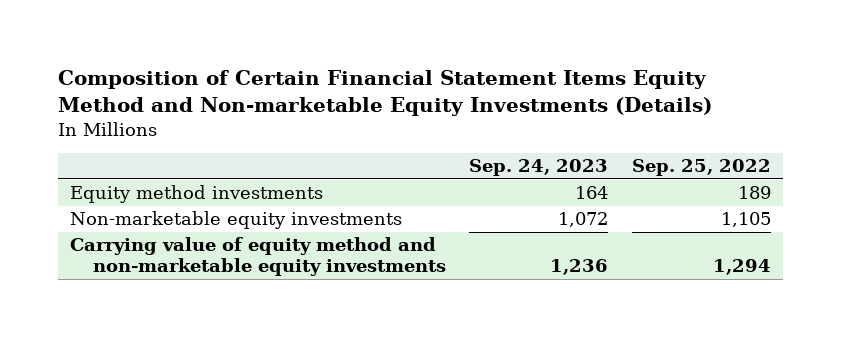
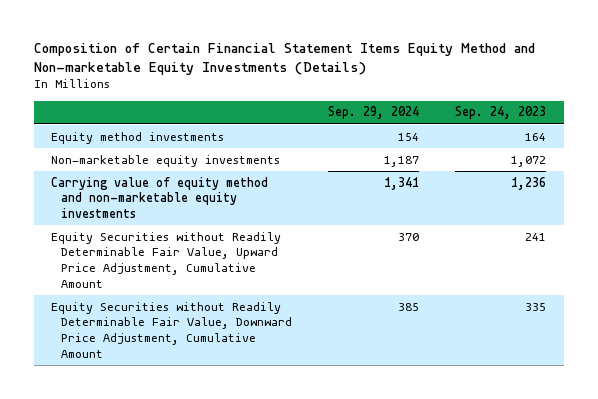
[631,159,771,177] Sep. 25, 2022 -> none
none -> [328,106,420,120] Sep. 29, 2024
none -> [51,231,282,288] Equity Securities without Readily Determinable Fair Value, Upward Price Adjustment, Cumulative Amount
none -> [51,301,293,358] Equity Securities without Readily Determinable Fair Value, Downward Price Adjustment, Cumulative Amount

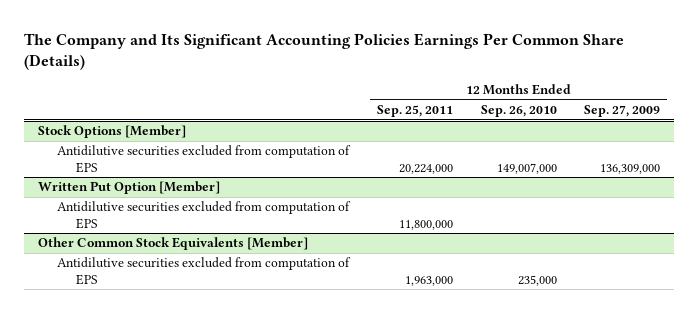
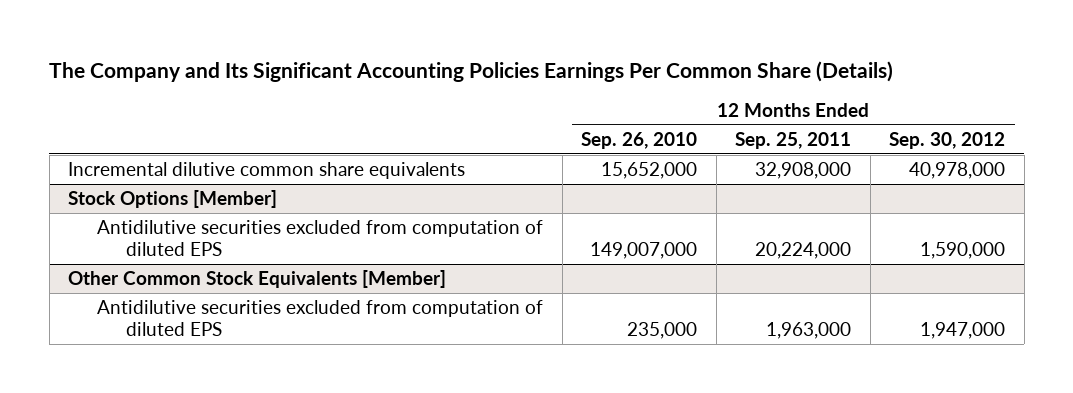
[584,105,661,118] Sep. 27, 2009 -> none
none -> [889,131,1006,149] Sep. 30, 2012
none -> [68,162,466,180] Incremental dilutive common share equivalents
[37,181,220,195] Written Put Option [Member] -> none
[56,201,351,229] Antidilutive securities excluded from computation of EPS -> none
[56,145,351,173] Antidilutive securities excluded from computation of EPS -> [97,220,544,256] Antidilutive securities excluded from computation of diluted EPS
[56,257,351,285] Antidilutive securities excluded from computation of EPS -> [97,300,544,336] Antidilutive securities excluded from computation of diluted EPS

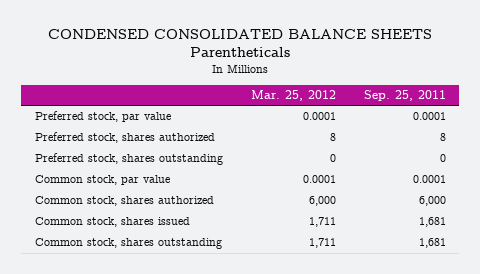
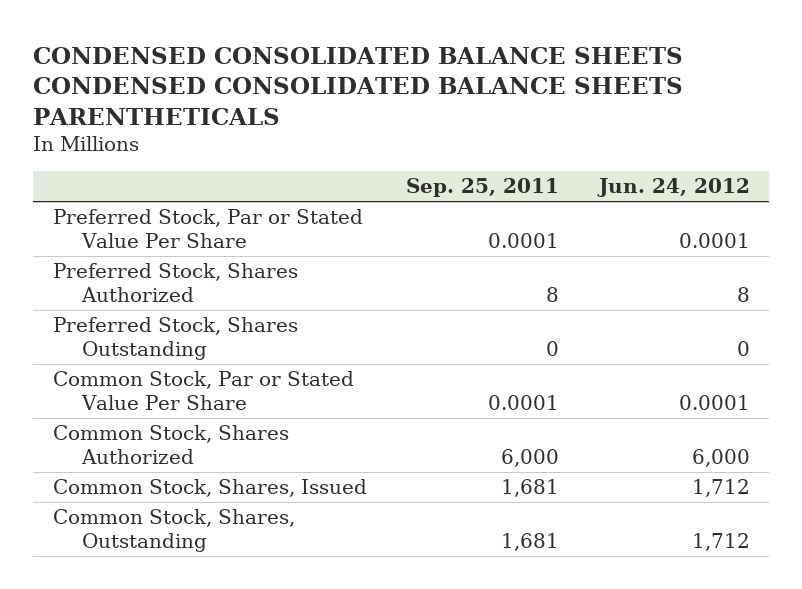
[48,28,433,58] CONDENSED CONSOLIDATED BALANCE SHEETS Parentheticals -> [33,46,684,125] CONDENSED CONSOLIDATED BALANCE SHEETS CONDENSED CONSOLIDATED BALANCE SHEETS PARENTHETICALS
[250,90,336,102] Mar. 25, 2012 -> none
none -> [596,178,750,198] Jun. 24, 2012
[34,111,171,123] Preferred stock, par value -> [52,209,363,249] Preferred Stock, Par or Stated Value Per Share
[34,132,215,144] Preferred stock, shares authorized -> [52,263,298,303] Preferred Stock, Shares Authorized
[34,153,223,166] Preferred stock, shares outstanding -> [52,317,298,361] Preferred Stock, Shares Outstanding
[34,175,170,186] Common stock, par value -> [52,371,354,411] Common Stock, Par or Stated Value Per Share
[34,196,214,207] Common stock, shares authorized -> [52,425,289,465] Common Stock, Shares Authorized
[34,217,190,228] Common stock, shares issued -> [52,479,367,498] Common Stock, Shares, Issued
[34,238,222,250] Common stock, shares outstanding -> [52,509,295,553] Common Stock, Shares, Outstanding

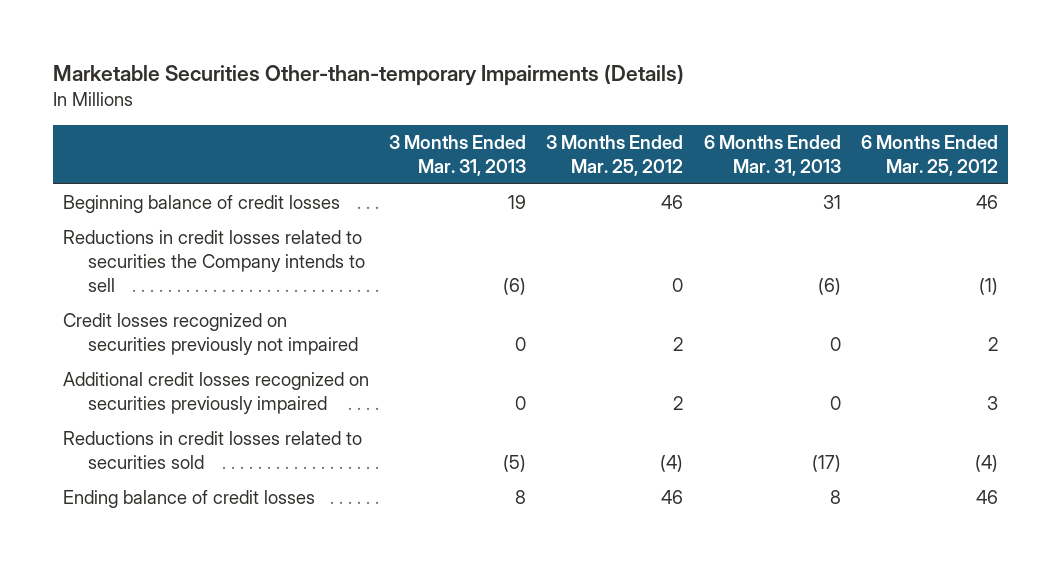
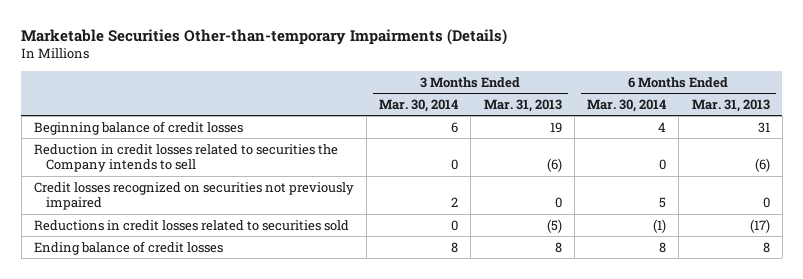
[546,134,684,176] 3 Months Ended Mar. 25, 2012 -> none
[861,134,999,176] 6 Months Ended Mar. 25, 2012 -> none
none -> [379,99,459,113] Mar. 30, 2014
none -> [587,99,667,113] Mar. 30, 2014
[62,372,369,415] Additional credit losses recognized on securities previously impaired -> none
[62,230,365,292] Reductions in credit losses related to securities the Company intends to sell -> [33,143,338,173] Reduction in credit losses related to securities the Company intends to sell
[62,313,358,356] Credit losses recognized on securities previously not impaired -> [33,181,354,211] Credit losses recognized on securities not previously impaired

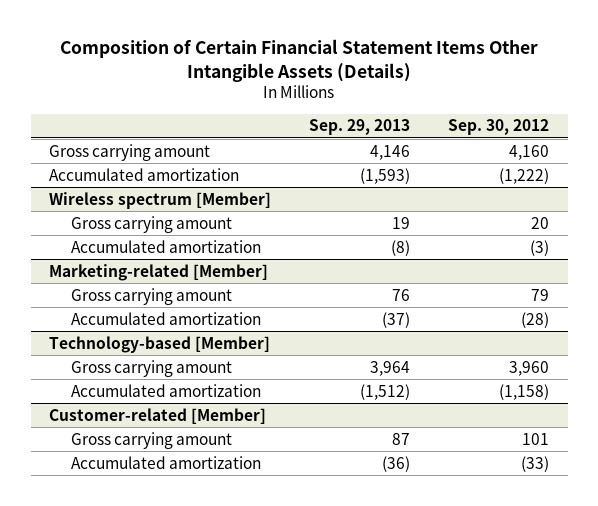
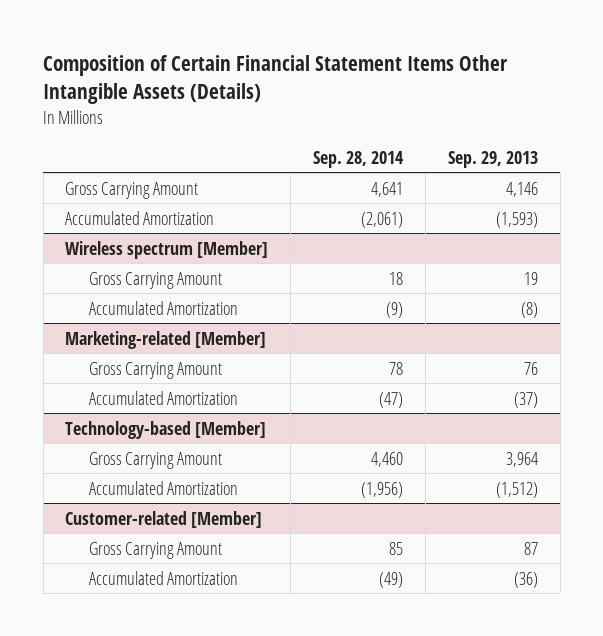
[447,119,549,136] Sep. 30, 2012 -> none
none -> [313,150,405,168] Sep. 28, 2014
[49,143,211,161] Gross carrying amount -> [65,181,199,199] Gross Carrying Amount
[49,167,240,181] Accumulated amortization -> [65,210,215,225] Accumulated Amortization
[70,215,232,233] Gross carrying amount -> [89,271,223,289] Gross Carrying Amount
[70,239,261,253] Accumulated amortization -> [89,300,239,315] Accumulated Amortization
[70,287,232,305] Gross carrying amount -> [89,361,223,379] Gross Carrying Amount
[70,311,261,325] Accumulated amortization -> [89,390,239,405] Accumulated Amortization
[70,359,232,377] Gross carrying amount -> [89,451,223,469] Gross Carrying Amount
[70,383,261,397] Accumulated amortization -> [89,480,239,495] Accumulated Amortization
[70,431,232,449] Gross carrying amount -> [89,541,223,559] Gross Carrying Amount
[70,455,261,469] Accumulated amortization -> [89,570,239,585] Accumulated Amortization

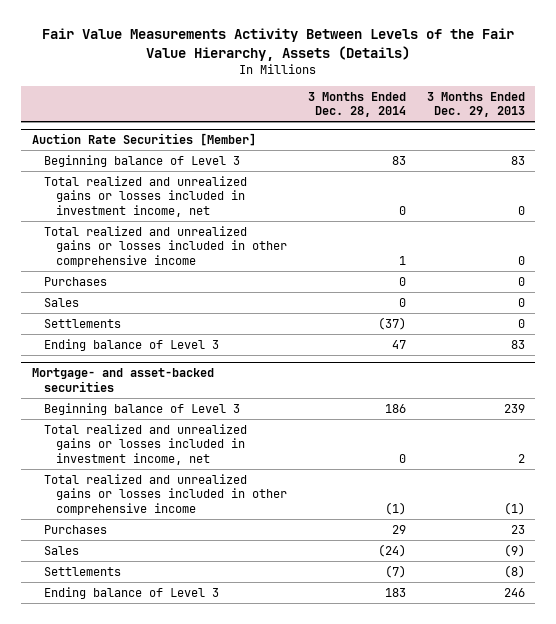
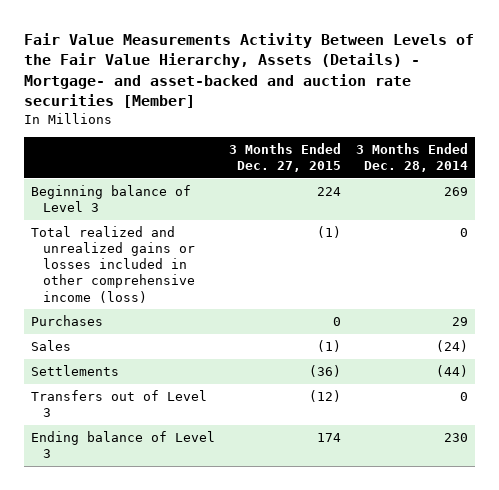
[42,28,515,61] Fair Value Measurements Activity Between Levels of the Fair Value Hierarchy, Assets (Details) -> [24,32,475,109] Fair Value Measurements Activity Between Levels of the Fair Value Hierarchy, Assets (Details) - Mortgage- and asset-backed and auction rate securities [Member]
[426,91,525,118] 3 Months Ended Dec. 29, 2013 -> none
none -> [229,143,342,173] 3 Months Ended Dec. 27, 2015
[31,133,256,147] Auction Rate Securities [Member] -> none
[43,175,247,218] Total realized and unrealized gains or losses included in investment income, net -> none
[43,276,107,286] Purchases -> none
[43,297,79,307] Sales -> none
[43,318,121,328] Settlements -> none
[43,338,219,351] Ending balance of Level 3 -> none
[31,368,214,392] Mortgage- and asset-backed securities -> none
[43,402,240,415] Beginning balance of Level 3 -> none
[43,423,247,466] Total realized and unrealized gains or losses included in investment income, net -> none
[43,473,287,516] Total realized and unrealized gains or losses included in other comprehensive income -> none
[391,155,406,165] 83 -> [443,187,468,197] 269
[43,225,287,268] Total realized and unrealized gains or losses included in other comprehensive income -> [31,226,195,303] Total realized and unrealized gains or losses included in other comprehensive income (loss)
[398,256,406,266] 1 -> [459,228,468,238] 0
[384,564,406,578] (7) -> [435,365,468,378] (44)
none -> [31,390,208,418] Transfers out of Level 3
[384,587,406,597] 183 -> [443,433,468,443] 230

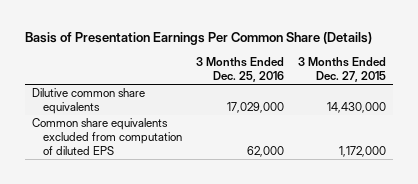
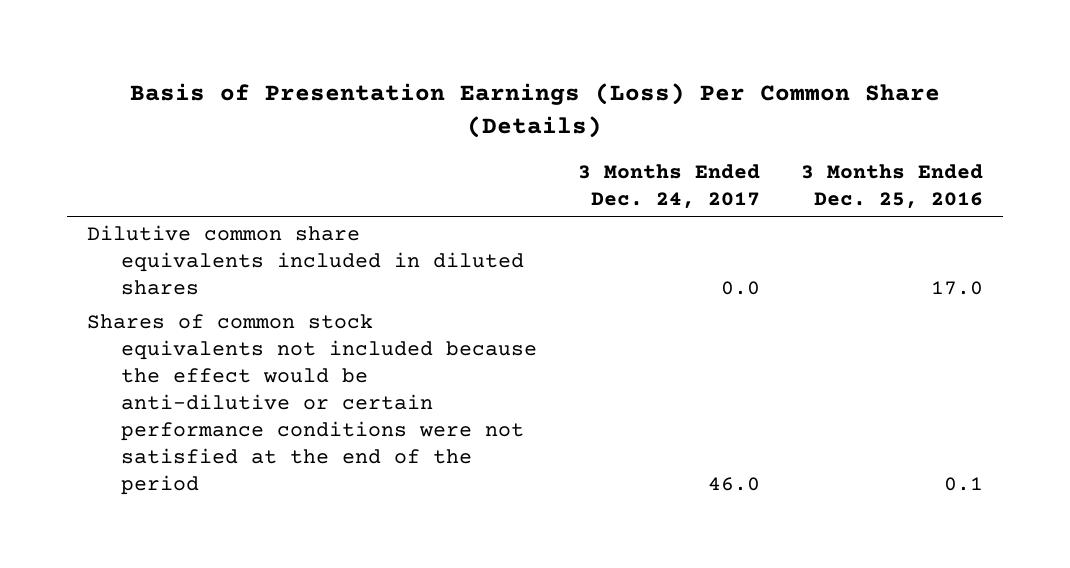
[24,32,372,46] Basis of Presentation Earnings Per Common Share (Details) -> [129,83,940,139] Basis of Presentation Earnings (Loss) Per Common Share (Details)
[298,57,387,82] 3 Months Ended Dec. 27, 2015 -> none
none -> [577,164,760,210] 3 Months Ended Dec. 24, 2017
[31,118,183,155] Common share equivalents excluded from computation of diluted EPS -> none
[31,88,145,115] Dilutive common share equivalents -> [87,225,524,296] Dilutive common share equivalents included in diluted shares
[227,102,285,114] 17,029,000 -> [930,281,983,296] 17.0
none -> [87,314,537,495] Shares of common stock equivalents not included because the effect would be anti-dilutive or certain performance conditions were not satisfied at the end of the period

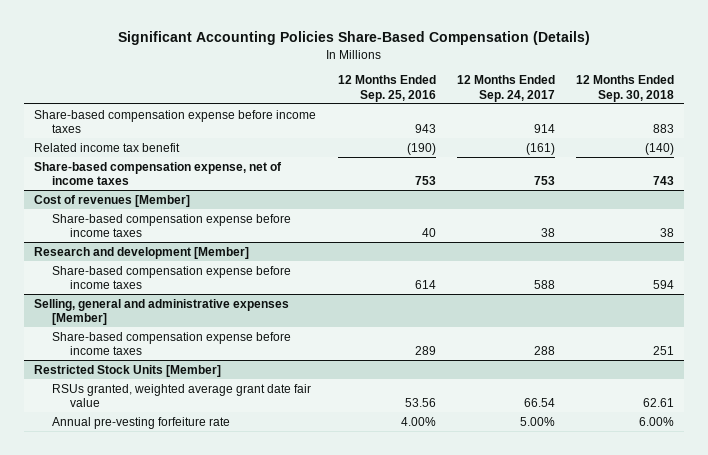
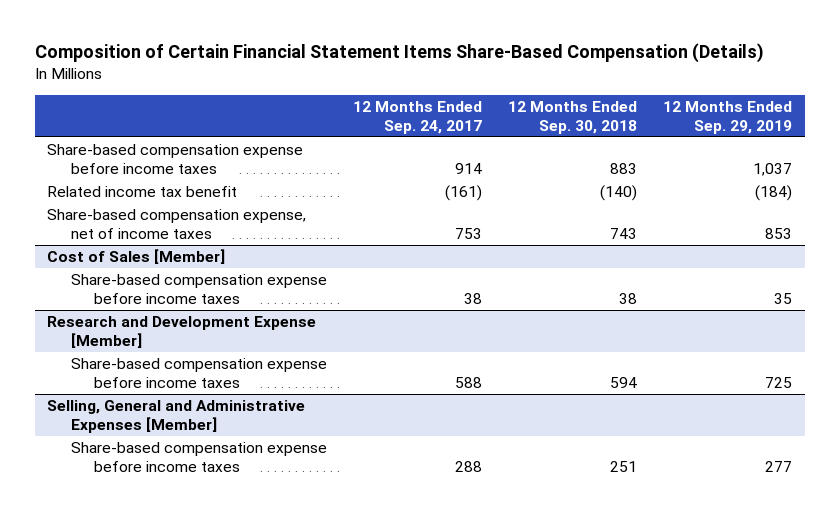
[118,31,591,46] Significant Accounting Policies Share-Based Compensation (Details) -> [34,43,764,64] Composition of Certain Financial Statement Items Share-Based Compensation (Details)
[337,75,436,102] 12 Months Ended Sep. 25, 2016 -> none
none -> [662,100,792,134] 12 Months Ended Sep. 29, 2019
[34,194,191,207] Cost of revenues [Member] -> [47,248,226,264] Cost of Sales [Member]
[34,246,250,259] Research and development [Member] -> [47,315,317,348] Research and Development Expense [Member]
[34,298,290,326] Selling, general and administrative expenses [Member] -> [47,399,306,433] Selling, General and Administrative Expenses [Member]
[34,364,222,377] Restricted Stock Units [Member] -> none
[52,383,312,408] RSUs granted, weighted average grant date fair value -> none
[52,416,231,429] Annual pre-vesting forfeiture rate -> none

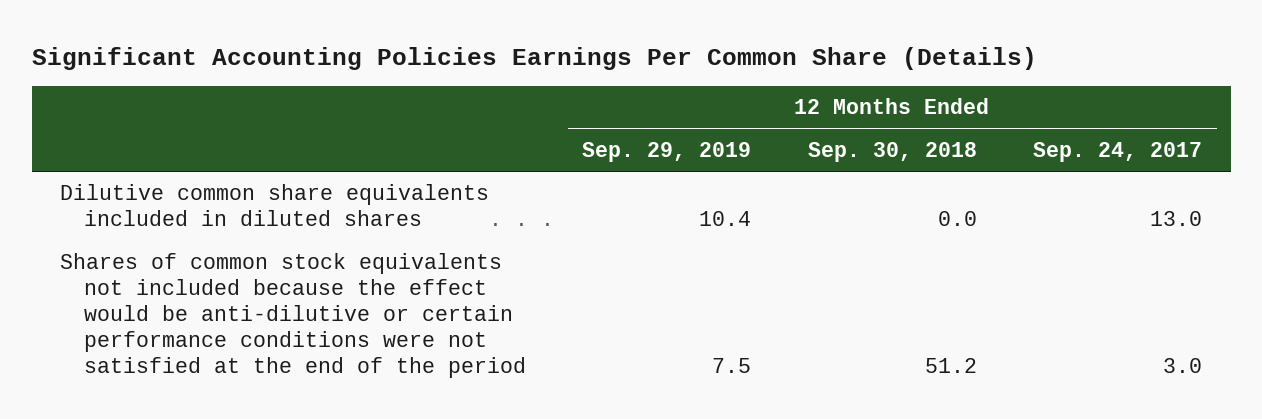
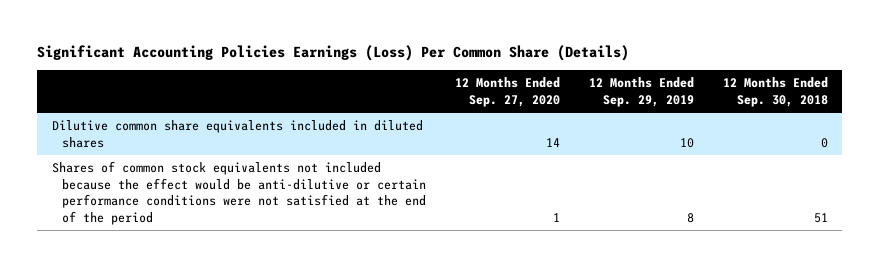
[31,46,1037,70] Significant Accounting Policies Earnings Per Common Share (Details) -> [37,45,630,62] Significant Accounting Policies Earnings (Loss) Per Common Share (Details)
[1033,141,1203,162] Sep. 24, 2017 -> none
none -> [455,77,561,107] 12 Months Ended Sep. 27, 2020
[699,211,752,227] 10.4 -> [679,137,694,148] 10
[937,211,977,227] 0.0 -> [820,137,828,148] 0
[712,357,752,373] 7.5 -> [686,212,694,223] 8
[924,357,977,373] 51.2 -> [813,212,828,223] 51

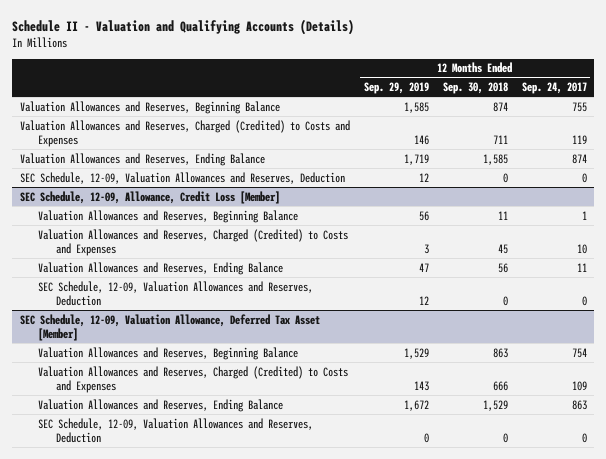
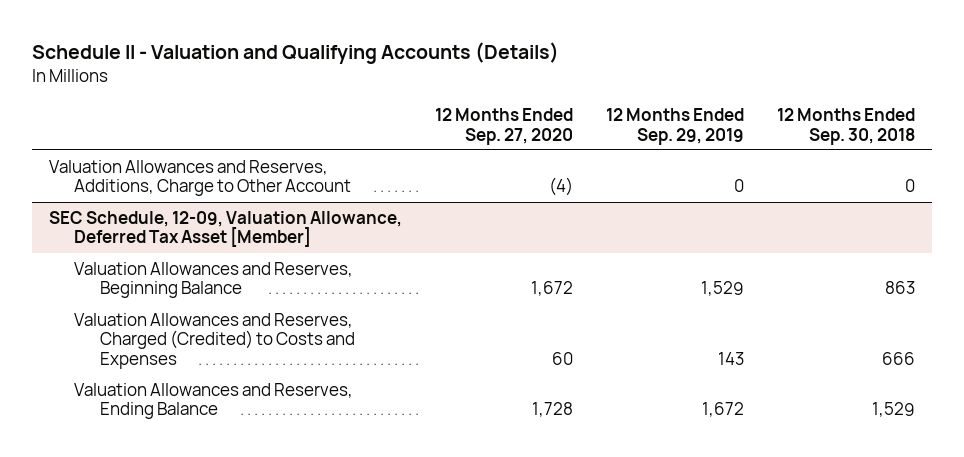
[521,82,587,95] Sep. 24, 2017 -> none
none -> [435,107,574,145] 12 Months Ended Sep. 27, 2020
[19,100,280,114] Valuation Allowances and Reserves, Beginning Balance -> none
[19,119,350,147] Valuation Allowances and Reserves, Charged (Credited) to Costs and Expenses -> none
[19,152,265,166] Valuation Allowances and Reserves, Ending Balance -> none
[19,171,345,184] SEC Schedule, 12-09, Valuation Allowances and Reserves, Deduction -> none
[19,190,280,204] SEC Schedule, 12-09, Allowance, Credit Loss [Member] -> none
[37,209,298,223] Valuation Allowances and Reserves, Beginning Balance -> none
[37,228,348,256] Valuation Allowances and Reserves, Charged (Credited) to Costs and Expenses -> none
[37,261,283,275] Valuation Allowances and Reserves, Ending Balance -> none
[37,280,313,306] SEC Schedule, 12-09, Valuation Allowances and Reserves, Deduction -> none
none -> [49,159,352,197] Valuation Allowances and Reserves, Additions, Charge to Other Account
[37,417,313,443] SEC Schedule, 12-09, Valuation Allowances and Reserves, Deduction -> none

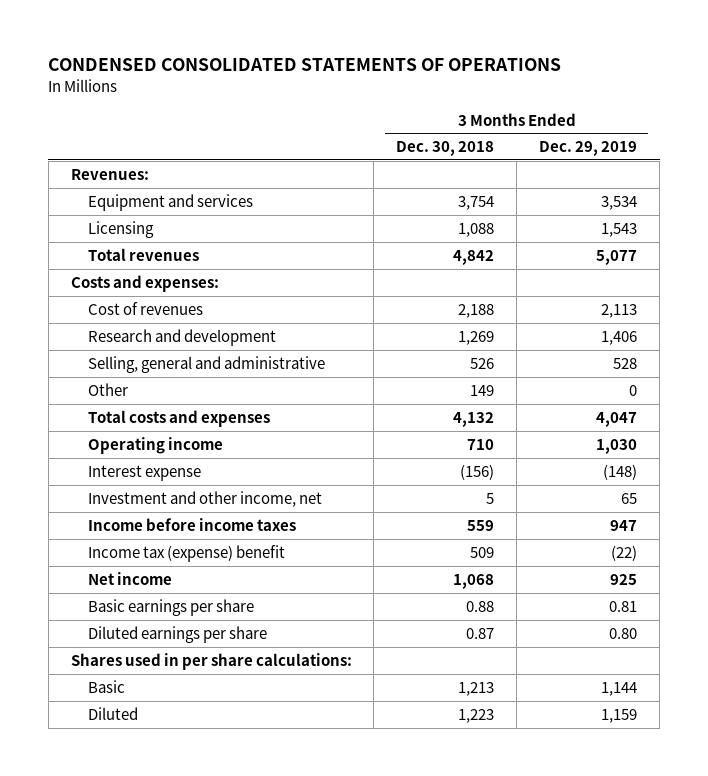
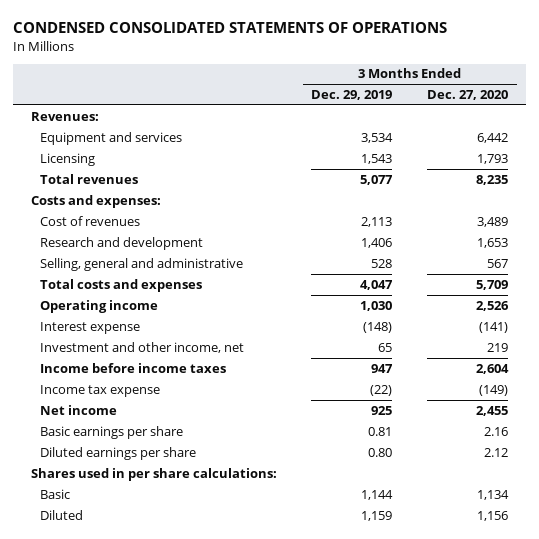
[396,141,495,157] Dec. 30, 2018 -> none
none -> [427,89,509,100] Dec. 27, 2020
[88,382,129,396] Other -> none
[88,544,286,562] Income tax (expense) benefit -> [39,384,160,397] Income tax expense

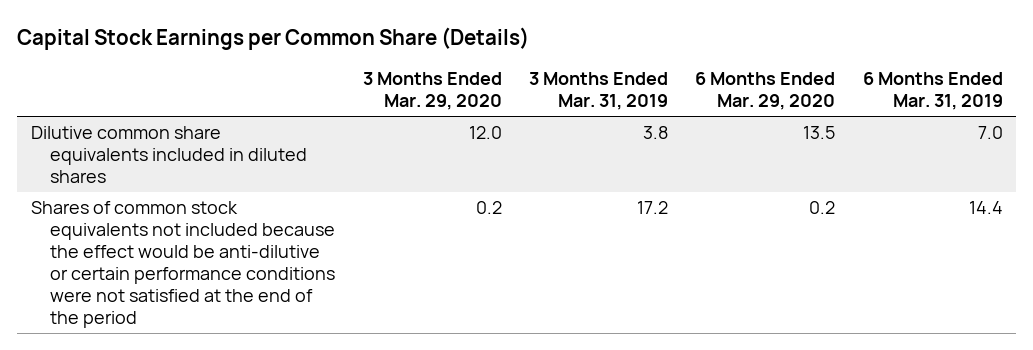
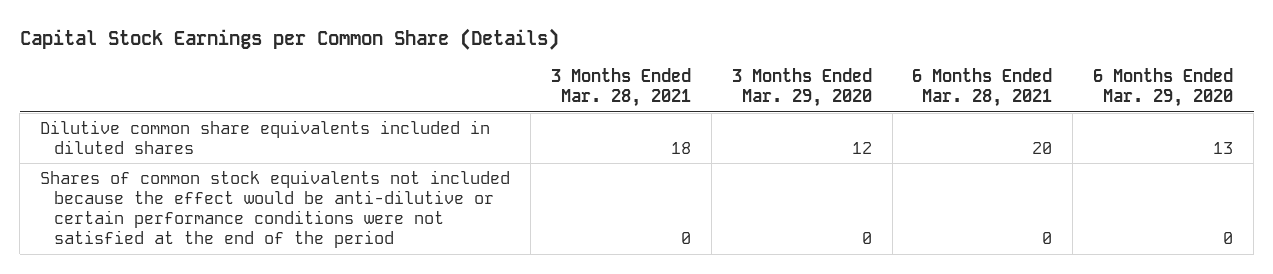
[528,72,668,111] 3 Months Ended Mar. 31, 2019 -> none
[862,72,1003,111] 6 Months Ended Mar. 31, 2019 -> none
none -> [550,68,691,108] 3 Months Ended Mar. 28, 2021
none -> [912,68,1053,108] 6 Months Ended Mar. 28, 2021
[468,126,502,140] 12.0 -> [851,141,872,154] 12
[803,126,836,140] 13.5 -> [1213,141,1234,154] 13
[475,201,502,215] 0.2 -> [861,232,872,245] 0
[809,201,836,215] 0.2 -> [1223,232,1234,245] 0

